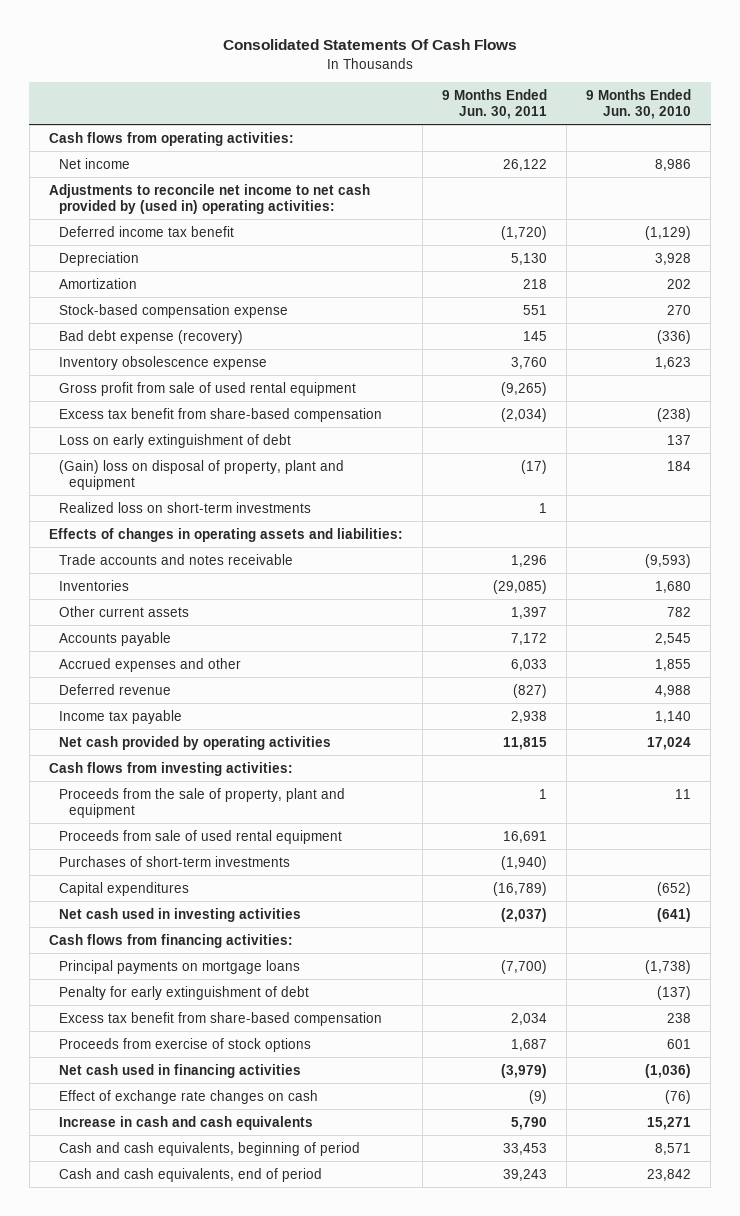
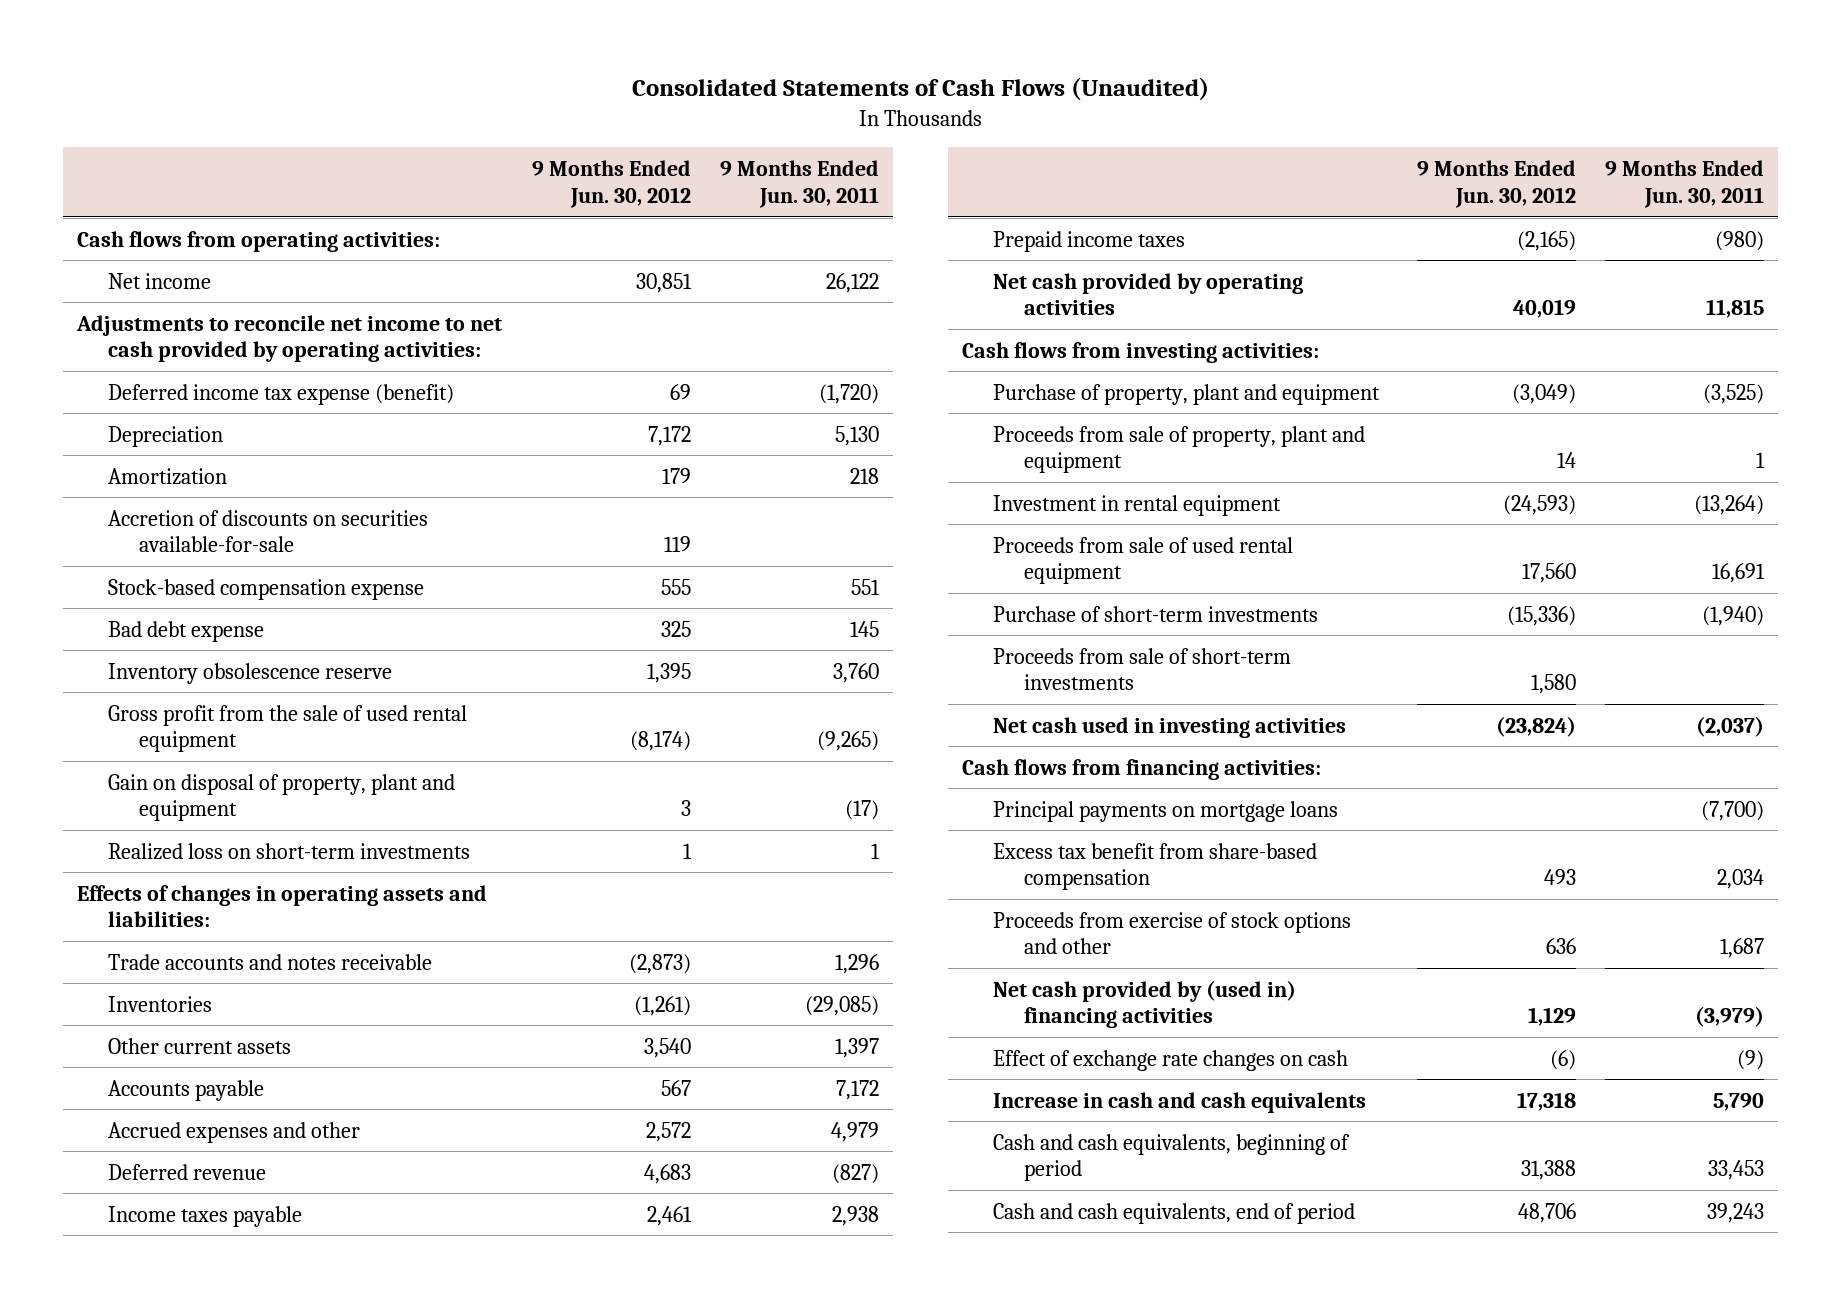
[222,39,517,51] Consolidated Statements Of Cash Flows -> [631,77,1209,102] Consolidated Statements of Cash Flows (Unaudited)
[586,89,692,119] 9 Months Ended Jun. 30, 2010 -> none
none -> [531,160,691,208] 9 Months Ended Jun. 30, 2012
[48,183,370,214] Adjustments to reconcile net income to net cash provided by (used in) operating activities: -> [76,314,503,363] Adjustments to reconcile net income to net cash provided by operating activities:
[58,225,234,237] Deferred income tax benefit -> [108,383,455,405] Deferred income tax expense (benefit)
none -> [108,509,429,553] Accretion of discounts on securities available-for-sale
[58,407,382,422] Excess tax benefit from share-based compensation -> none
[58,433,291,448] Loss on early extinguishment of debt -> none
[58,329,243,344] Bad debt expense (recovery) -> [108,620,265,642] Bad debt expense
[58,355,267,370] Inventory obsolescence expense -> [108,662,393,684] Inventory obsolescence reserve
[58,381,356,396] Gross profit from sale of used rental equipment -> [108,704,468,753] Gross profit from the sale of used rental equipment
[58,459,344,490] (Gain) loss on disposal of property, plant and equipment -> [108,773,456,822] Gain on disposal of property, plant and equipment
[510,658,547,671] 6,033 -> [830,1121,879,1142] 4,979
[58,709,182,724] Income tax payable -> [108,1205,303,1227] Income taxes payable
none -> [993,230,1186,252] Prepaid income taxes
none -> [993,383,1381,405] Purchase of property, plant and equipment
[58,787,345,818] Proceeds from the sale of property, plant and equipment -> [993,425,1366,474] Proceeds from sale of property, plant and equipment
none -> [993,494,1282,516] Investment in rental equipment
[58,881,189,896] Capital expenditures -> none
[58,855,290,867] Purchases of short-term investments -> [993,605,1319,622] Purchase of short-term investments
none -> [993,647,1292,691] Proceeds from sale of short-term investments
[58,985,309,1000] Penalty for early extinguishment of debt -> none
[58,1037,311,1052] Proceeds from exercise of stock options -> [993,911,1352,955] Proceeds from exercise of stock options and other
[58,1063,301,1078] Net cash used in financing activities -> [993,979,1297,1029] Net cash provided by (used in) financing activities

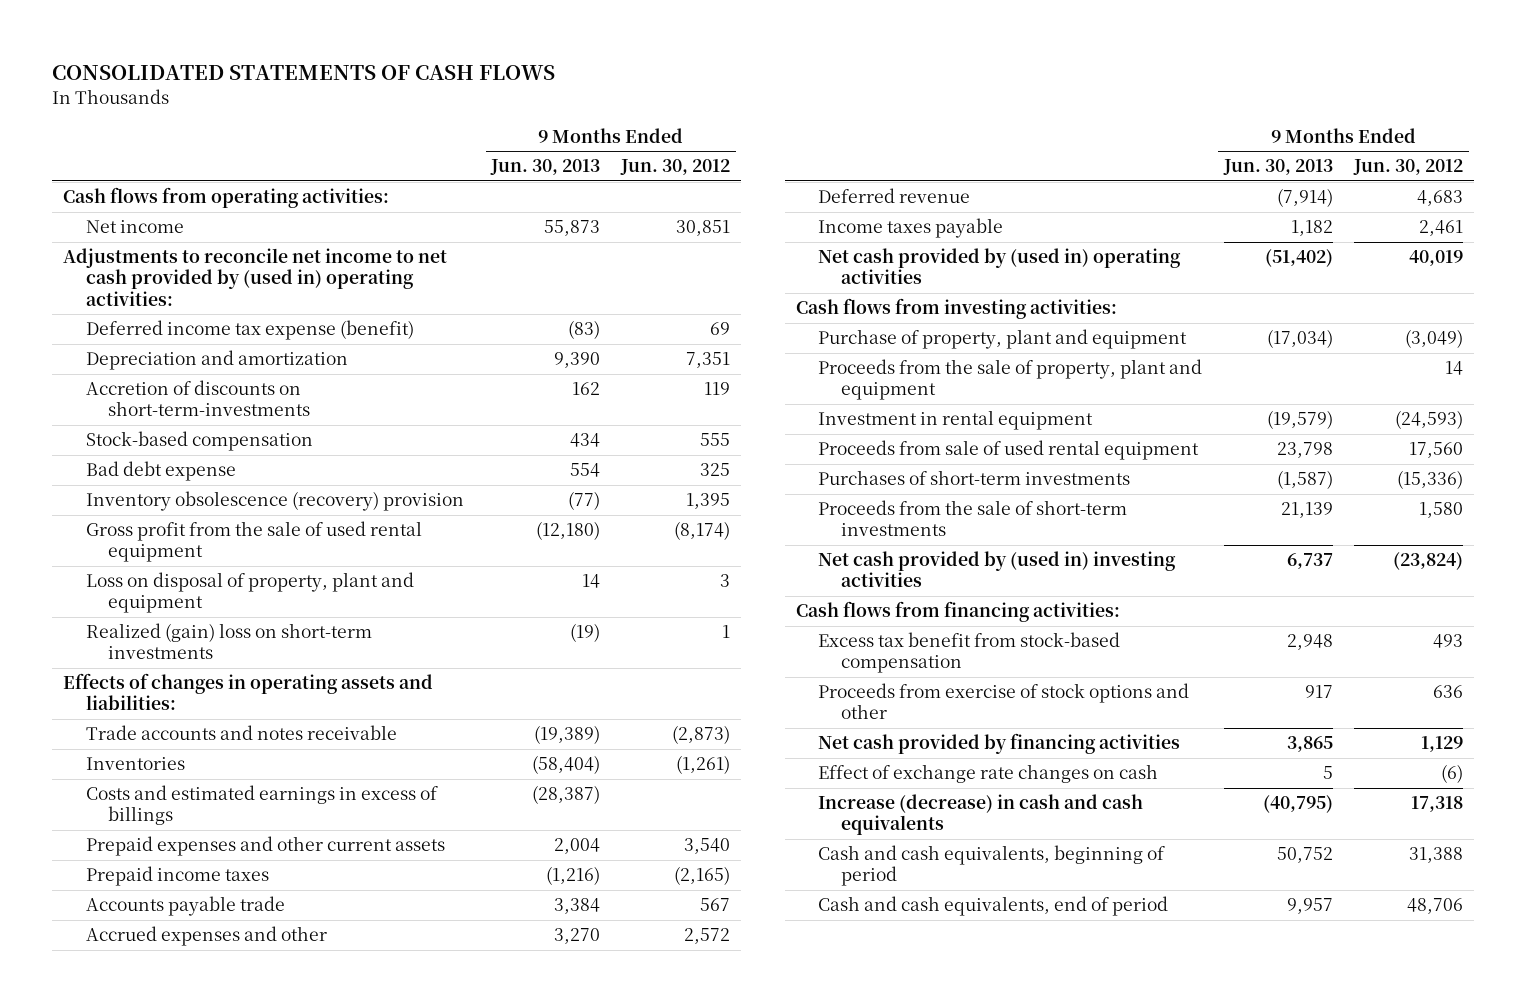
[631,77,1209,102] Consolidated Statements of Cash Flows (Unaudited) -> [52,64,556,80] CONSOLIDATED STATEMENTS OF CASH FLOWS
[719,160,879,208] 9 Months Ended Jun. 30, 2011 -> none
none -> [489,159,600,176] Jun. 30, 2013
[76,314,503,363] Adjustments to reconcile net income to net cash provided by operating activities: -> [63,248,448,306] Adjustments to reconcile net income to net cash provided by (used in) operating activities:
[108,425,224,447] Depreciation -> none
[108,467,228,485] Amortization -> none
none -> [85,350,348,371] Depreciation and amortization
[108,509,429,553] Accretion of discounts on securities available-for-sale -> [85,380,311,417] Accretion of discounts on short-term-investments
[108,578,425,600] Stock-based compensation expense -> [85,431,313,452] Stock-based compensation
[108,662,393,684] Inventory obsolescence reserve -> [85,491,464,512] Inventory obsolescence (recovery) provision
[108,773,456,822] Gain on disposal of property, plant and equipment -> [85,572,414,614] Loss on disposal of property, plant and equipment
[108,842,471,860] Realized loss on short-term investments -> [85,623,372,660] Realized (gain) loss on short-term investments
none -> [85,785,438,826] Costs and estimated earnings in excess of billings
[108,1037,292,1054] Other current assets -> [85,836,445,857] Prepaid expenses and other current assets
[993,230,1186,252] Prepaid income taxes -> [85,866,269,887] Prepaid income taxes
[108,1079,265,1101] Accounts payable -> [85,896,285,917] Accounts payable trade
[993,272,1304,316] Net cash provided by operating activities -> [818,248,1182,285] Net cash provided by (used in) operating activities
[993,425,1366,474] Proceeds from sale of property, plant and equipment -> [818,359,1203,401] Proceeds from the sale of property, plant and equipment
[993,605,1319,622] Purchase of short-term investments -> [818,470,1131,486] Purchases of short-term investments
[993,647,1292,691] Proceeds from sale of short-term investments -> [818,500,1128,537] Proceeds from the sale of short-term investments
[993,716,1347,738] Net cash used in investing activities -> [818,551,1177,588] Net cash provided by (used in) investing activities
[993,800,1339,822] Principal payments on mortgage loans -> none
[993,842,1318,891] Excess tax benefit from share-based compensation -> [818,632,1121,674] Excess tax benefit from stock-based compensation
[993,979,1297,1029] Net cash provided by (used in) financing activities -> [818,733,1181,755] Net cash provided by financing activities
[993,1091,1367,1113] Increase in cash and cash equivalents -> [818,794,1144,836] Increase (decrease) in cash and cash equivalents

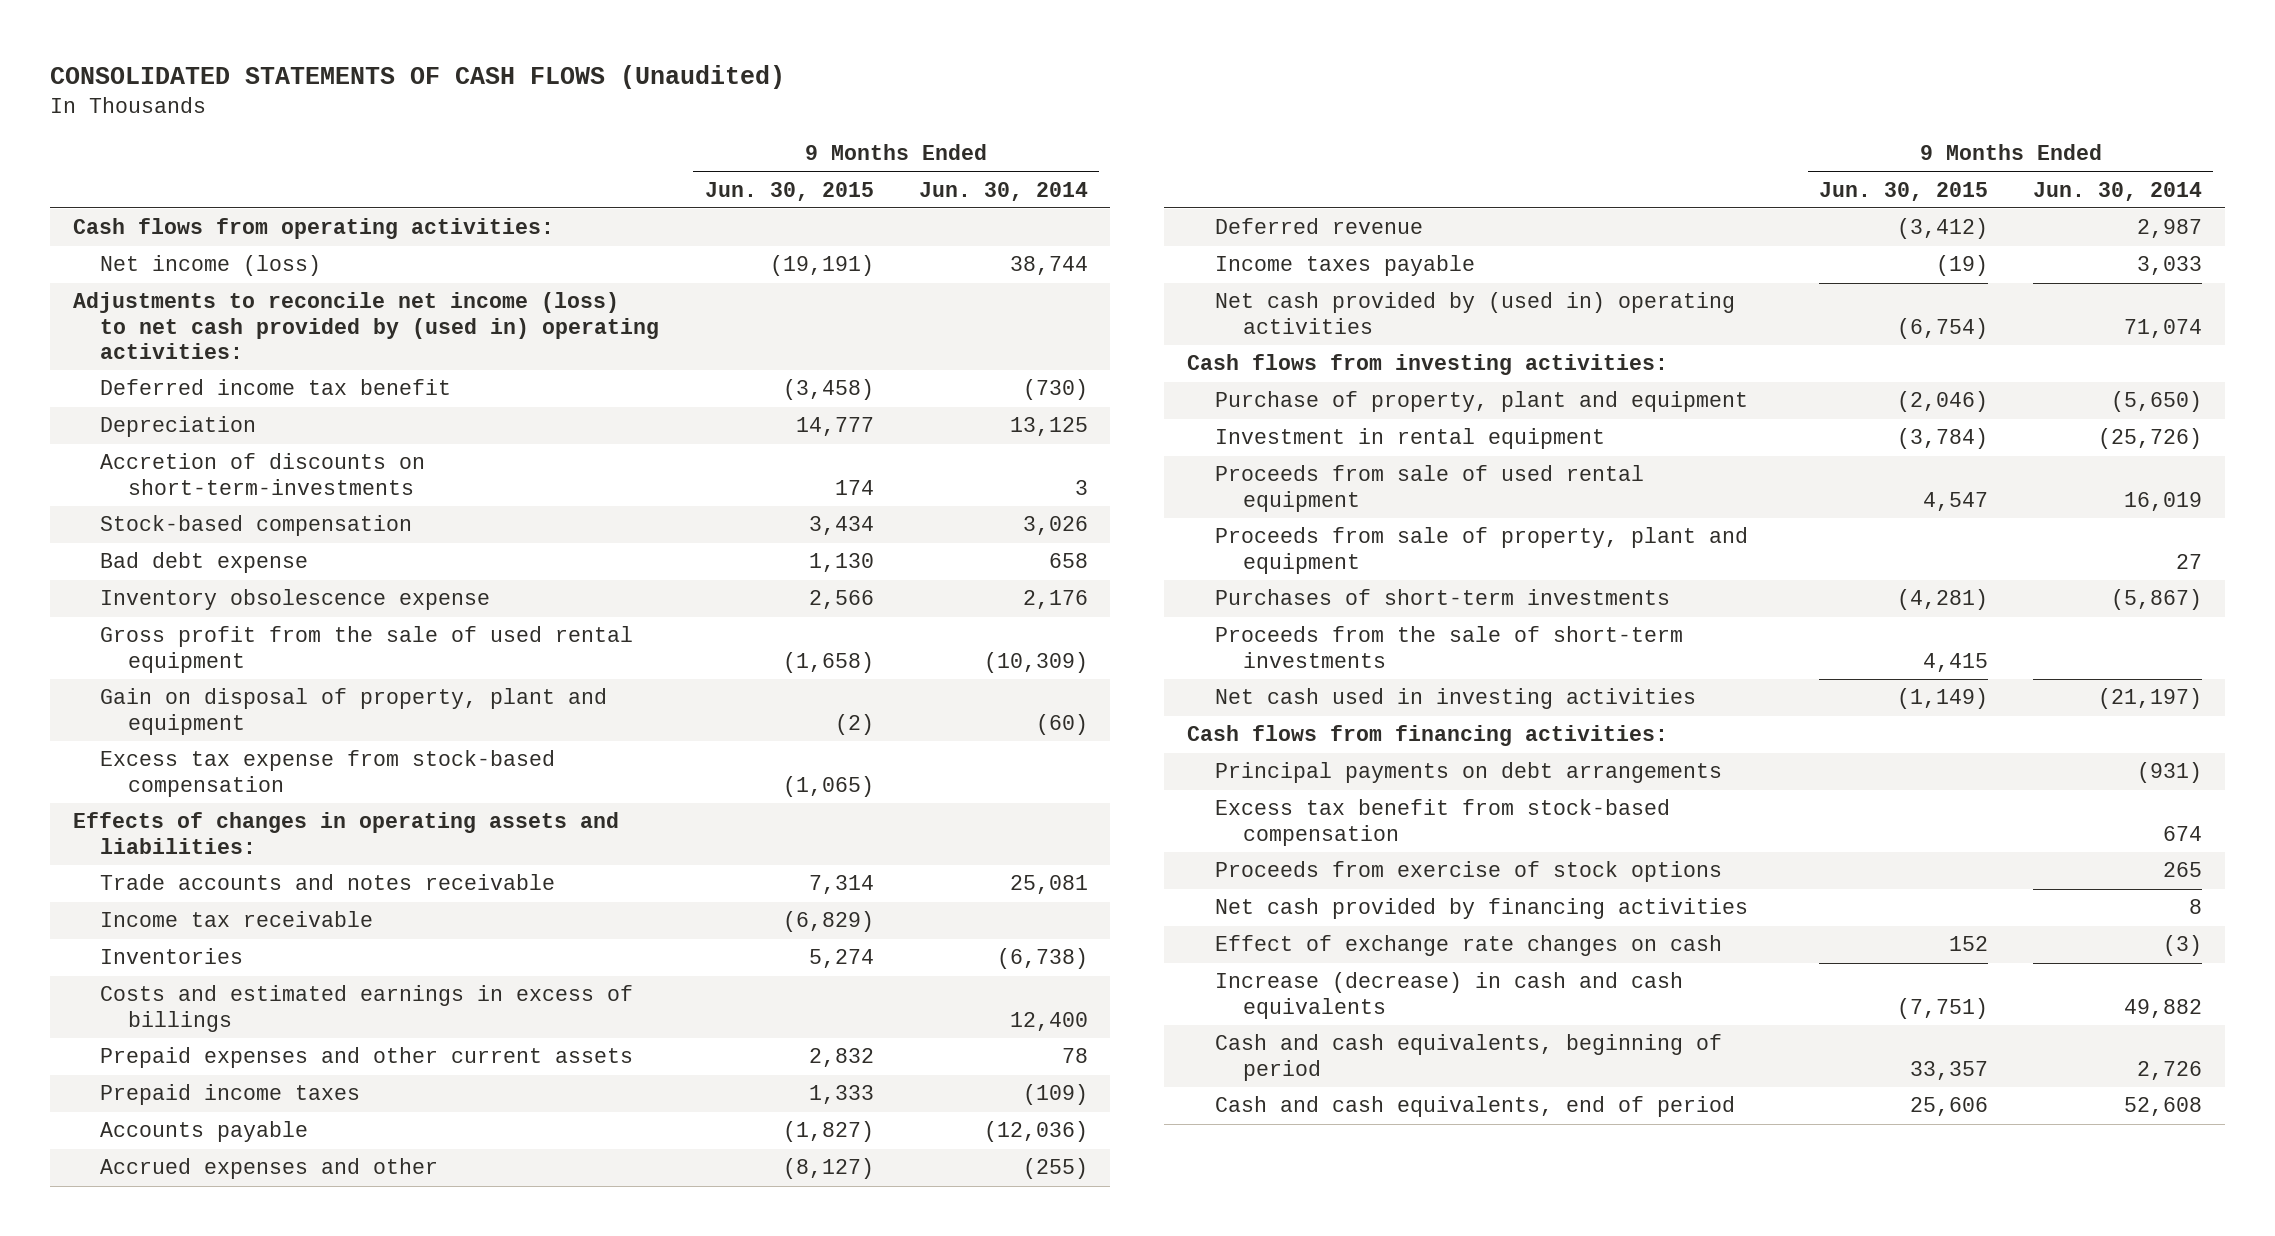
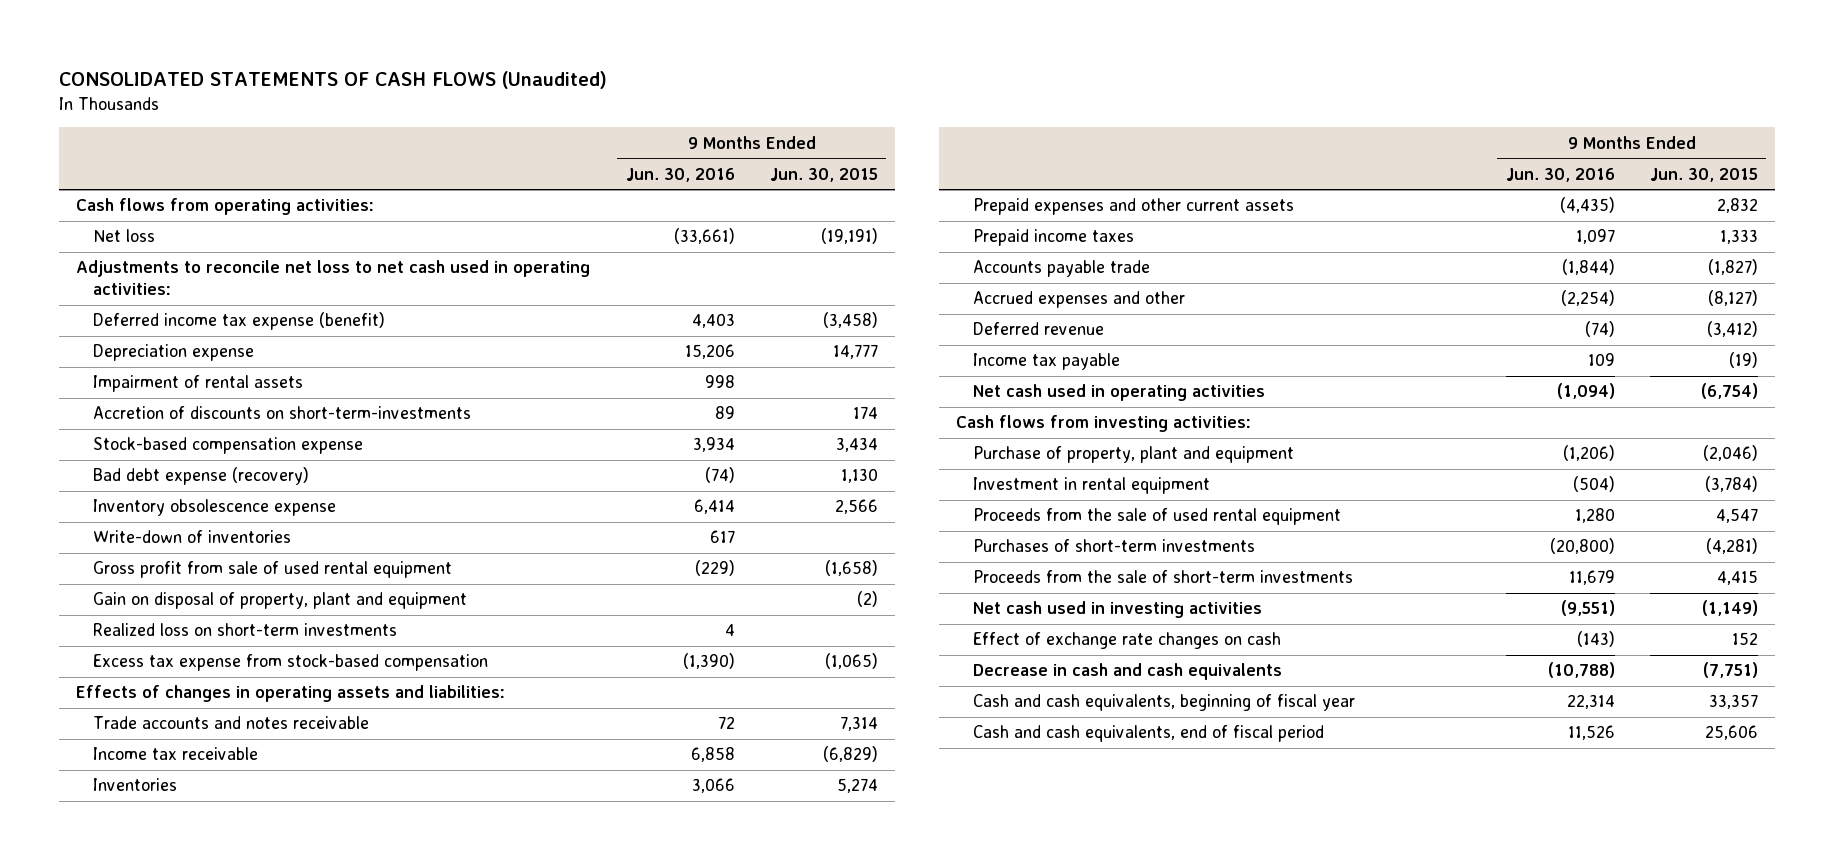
[918,181,1088,201] Jun. 30, 2014 -> none
none -> [625,167,735,182] Jun. 30, 2016
[100,255,322,277] Net income (loss) -> [93,229,156,243] Net loss
[72,292,660,360] Adjustments to reconcile net income (loss) to net cash provided by (used in) operating activities: -> [76,260,591,296] Adjustments to reconcile net loss to net cash used in operating activities:
[100,379,452,396] Deferred income tax benefit -> [93,312,386,331] Deferred income tax expense (benefit)
[100,416,257,438] Depreciation -> [93,344,255,362] Depreciation expense
none -> [93,375,304,393] Impairment of rental assets
[100,515,413,537] Stock-based compensation -> [93,437,364,455] Stock-based compensation expense
[100,552,309,574] Bad debt expense -> [93,467,310,486] Bad debt expense (recovery)
none -> [93,530,292,544] Write-down of inventories
[100,626,634,673] Gross profit from the sale of used rental equipment -> [93,561,453,579] Gross profit from sale of used rental equipment
none -> [93,623,398,637] Realized loss on short-term investments
[100,985,634,1032] Costs and estimated earnings in excess of billings -> none
[100,1121,309,1143] Accounts payable -> [973,260,1151,278] Accounts payable trade
[1214,255,1475,277] Income taxes payable -> [973,353,1121,371] Income tax payable
[1214,292,1735,334] Net cash provided by (used in) operating activities -> [973,384,1266,402] Net cash used in operating activities
[1214,527,1748,574] Proceeds from sale of property, plant and equipment -> none
[1214,465,1644,512] Proceeds from sale of used rental equipment -> [973,508,1342,526] Proceeds from the sale of used rental equipment
[1187,725,1669,747] Cash flows from financing activities: -> none
[1214,762,1722,784] Principal payments on debt arrangements -> none
[1214,799,1670,846] Excess tax benefit from stock-based compensation -> none
[1214,861,1722,883] Proceeds from exercise of stock options -> none
[1214,898,1748,920] Net cash provided by financing activities -> none
[1214,972,1683,1019] Increase (decrease) in cash and cash equivalents -> [973,663,1283,681] Decrease in cash and cash equivalents
[1214,1034,1722,1081] Cash and cash equivalents, beginning of period -> [973,694,1356,712] Cash and cash equivalents, beginning of fiscal year
[1214,1096,1735,1118] Cash and cash equivalents, end of period -> [973,725,1325,743] Cash and cash equivalents, end of fiscal period

